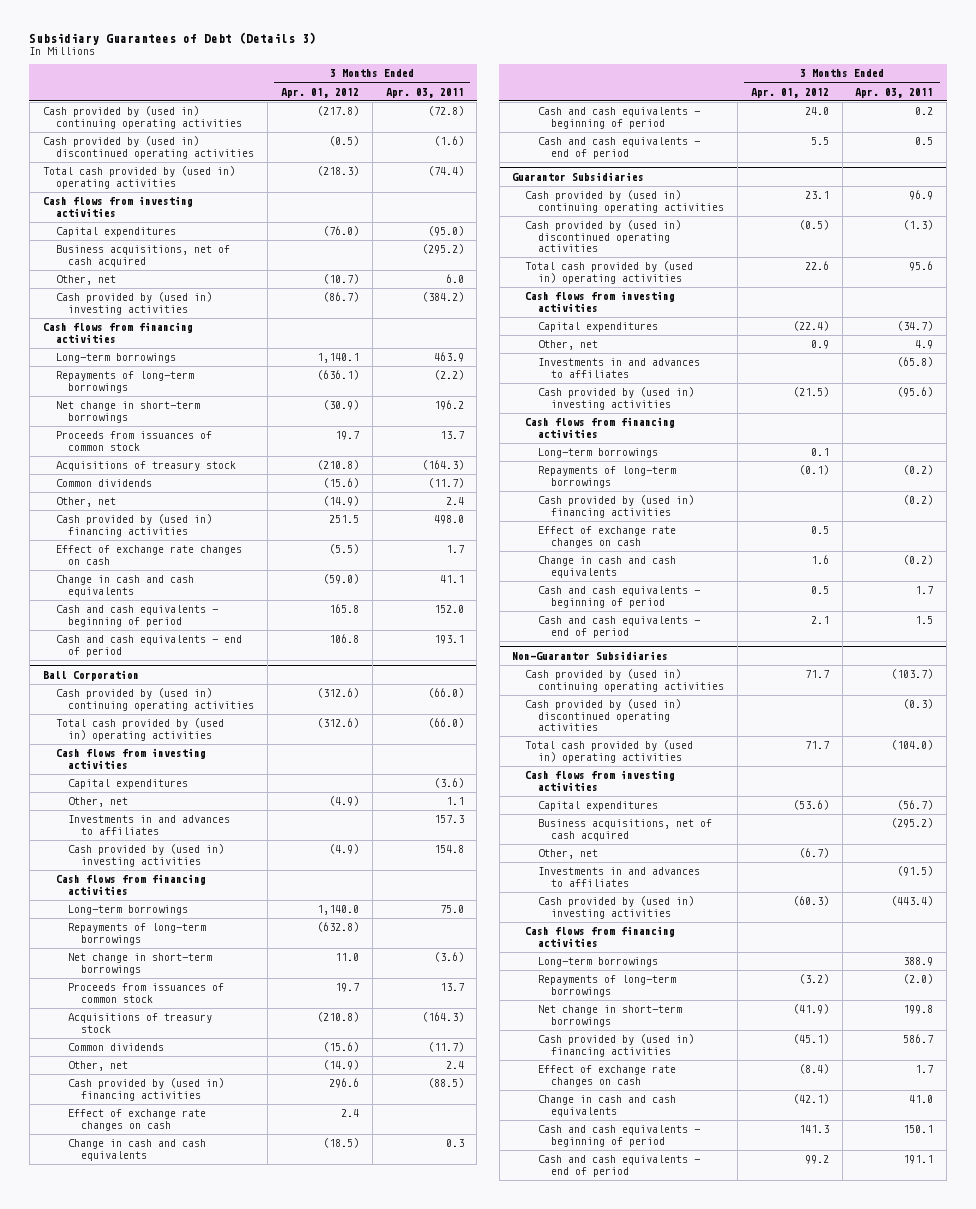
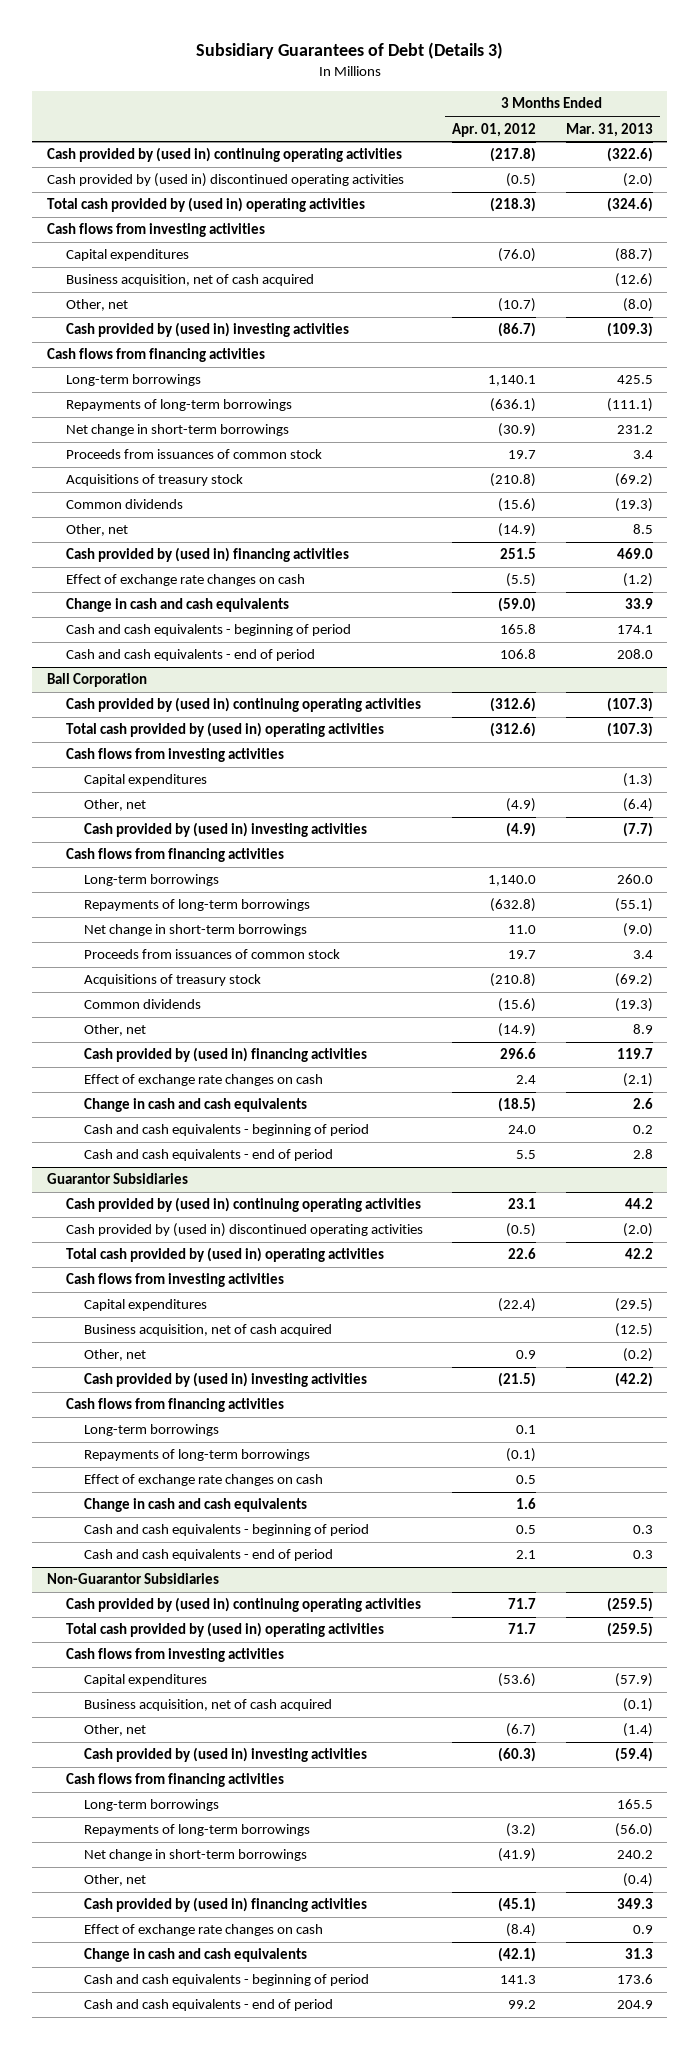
[385,87,464,98] Apr. 03, 2011 -> none
none -> [565,122,653,137] Mar. 31, 2013
[55,245,230,267] Business acquisitions, net of cash acquired -> [65,274,314,287] Business acquisition, net of cash acquired
[68,815,231,835] Investments in and advances to affiliates -> none
none -> [84,1324,333,1337] Business acquisition, net of cash acquired
[538,358,701,378] Investments in and advances to affiliates -> none
[538,495,695,518] Cash provided by (used in) financing activities -> none
[525,699,682,732] Cash provided by (used in) discontinued operating activities -> none
[538,819,713,841] Business acquisitions, net of cash acquired -> [84,1699,333,1712] Business acquisition, net of cash acquired
[538,867,701,887] Investments in and advances to affiliates -> none
none -> [84,1874,147,1887] Other, net

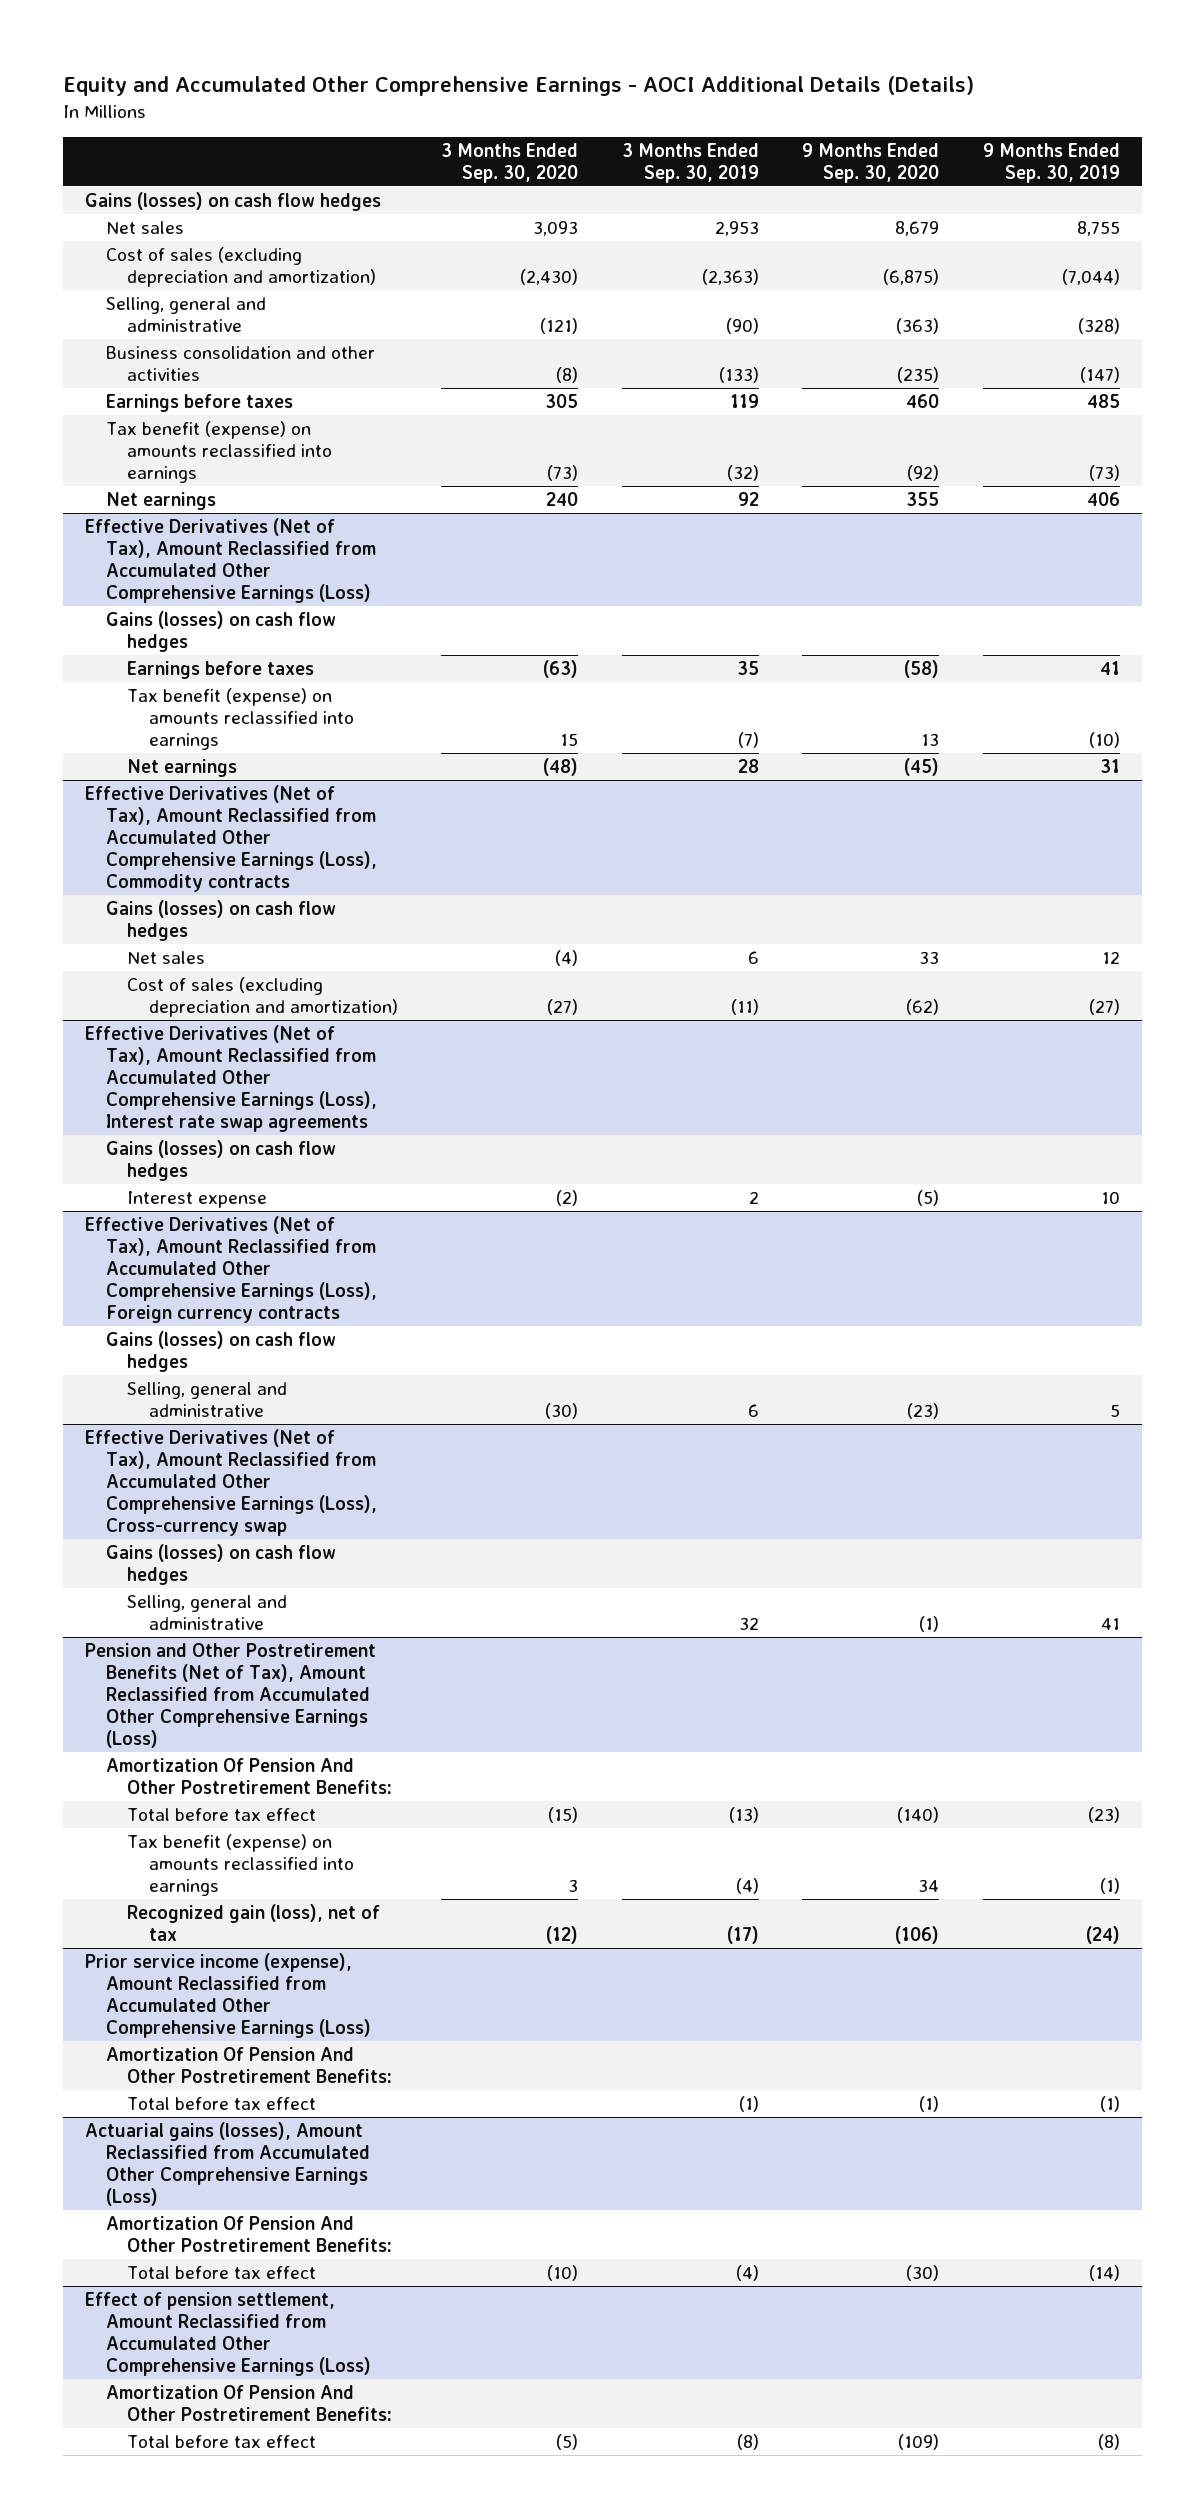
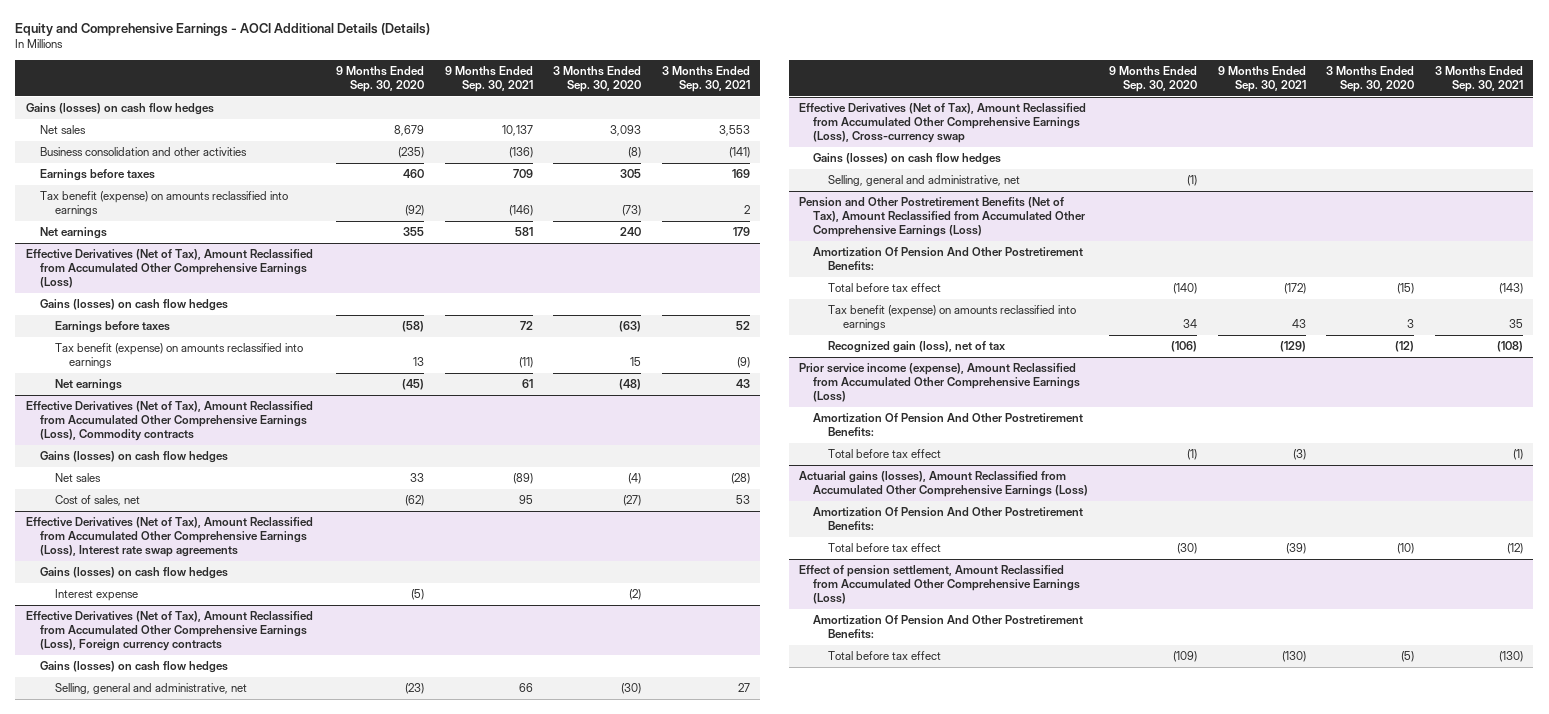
[62,76,974,97] Equity and Accumulated Other Comprehensive Earnings - AOCI Additional Details (Details) -> [15,22,431,36] Equity and Comprehensive Earnings - AOCI Additional Details (Details)
[621,143,759,184] 3 Months Ended Sep. 30, 2019 -> none
[982,143,1120,184] 9 Months Ended Sep. 30, 2019 -> none
none -> [444,65,533,92] 9 Months Ended Sep. 30, 2021
none -> [661,65,750,92] 3 Months Ended Sep. 30, 2021
[105,246,377,287] Cost of sales (excluding depreciation and amortization) -> none
[105,296,266,332] Selling, general and administrative -> none
[127,976,398,1017] Cost of sales (excluding depreciation and amortization) -> [54,495,140,507] Cost of sales, net
[127,1381,288,1417] Selling, general and administrative -> [54,683,247,695] Selling, general and administrative, net
[127,1594,288,1630] Selling, general and administrative -> [827,175,1020,187] Selling, general and administrative, net

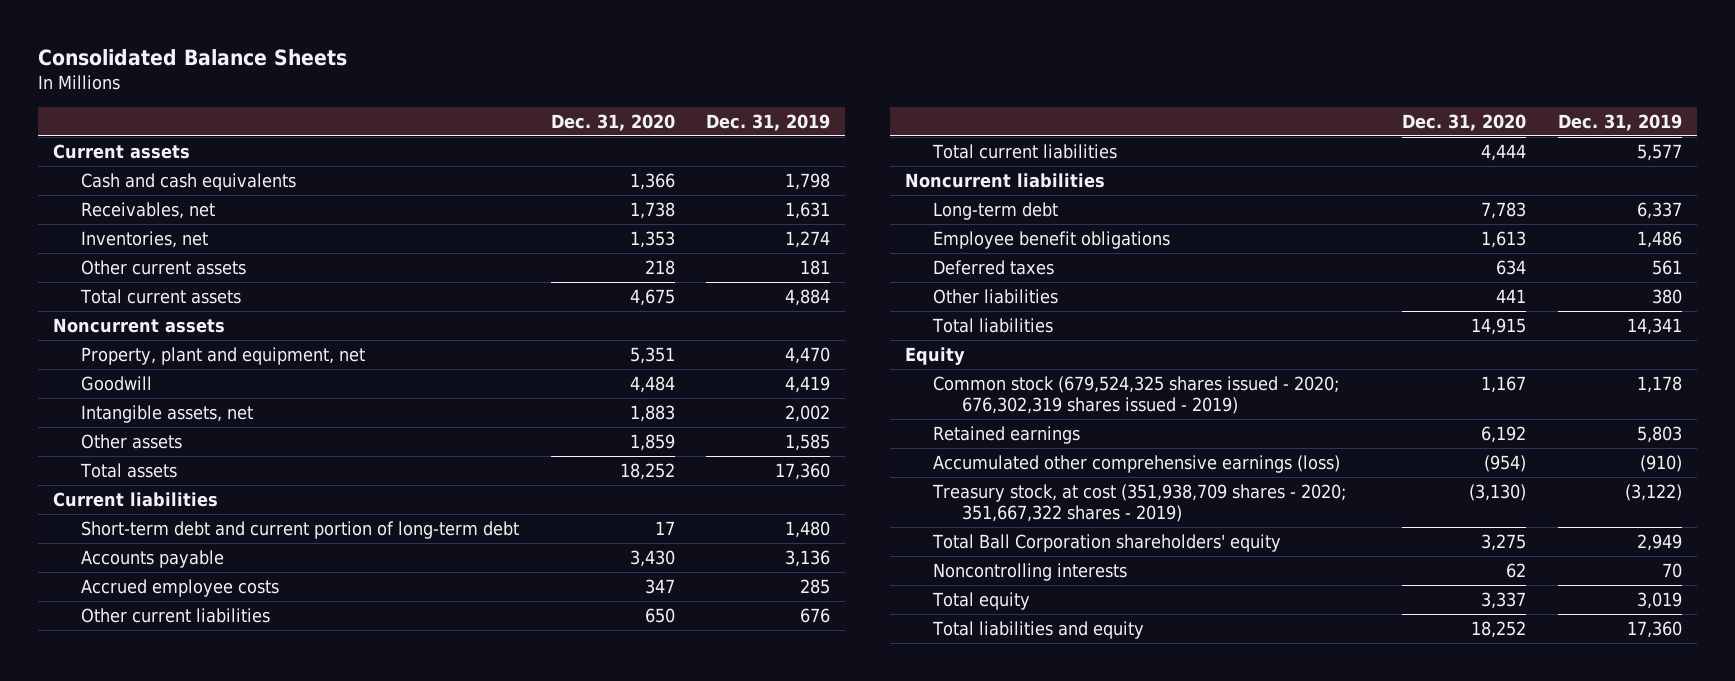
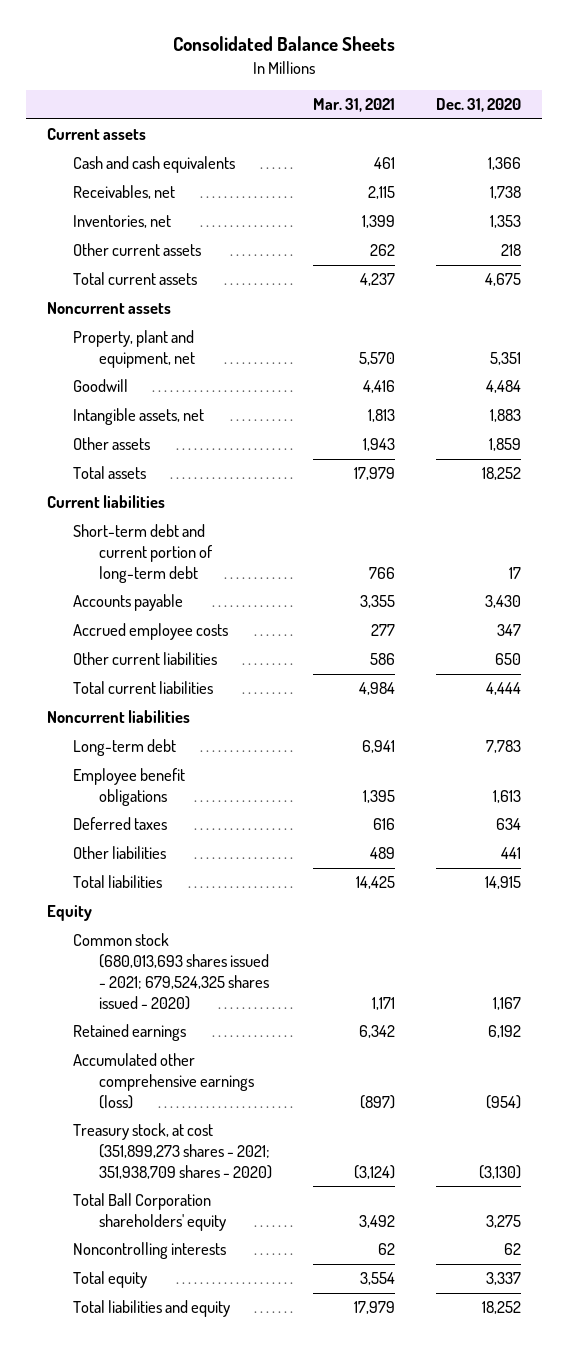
[705,113,830,131] Dec. 31, 2019 -> none
none -> [313,98,396,113] Mar. 31, 2021
[933,375,1340,414] Common stock (679,524,325 shares issued - 2020; 676,302,319 shares issued - 2019) -> [72,933,269,1010] Common stock (680,013,693 shares issued - 2021; 679,524,325 shares issued - 2020)
[932,483,1347,522] Treasury stock, at cost (351,938,709 shares - 2020; 351,667,322 shares - 2019) -> [72,1123,272,1180] Treasury stock, at cost (351,899,273 shares - 2021; 351,938,709 shares - 2020)

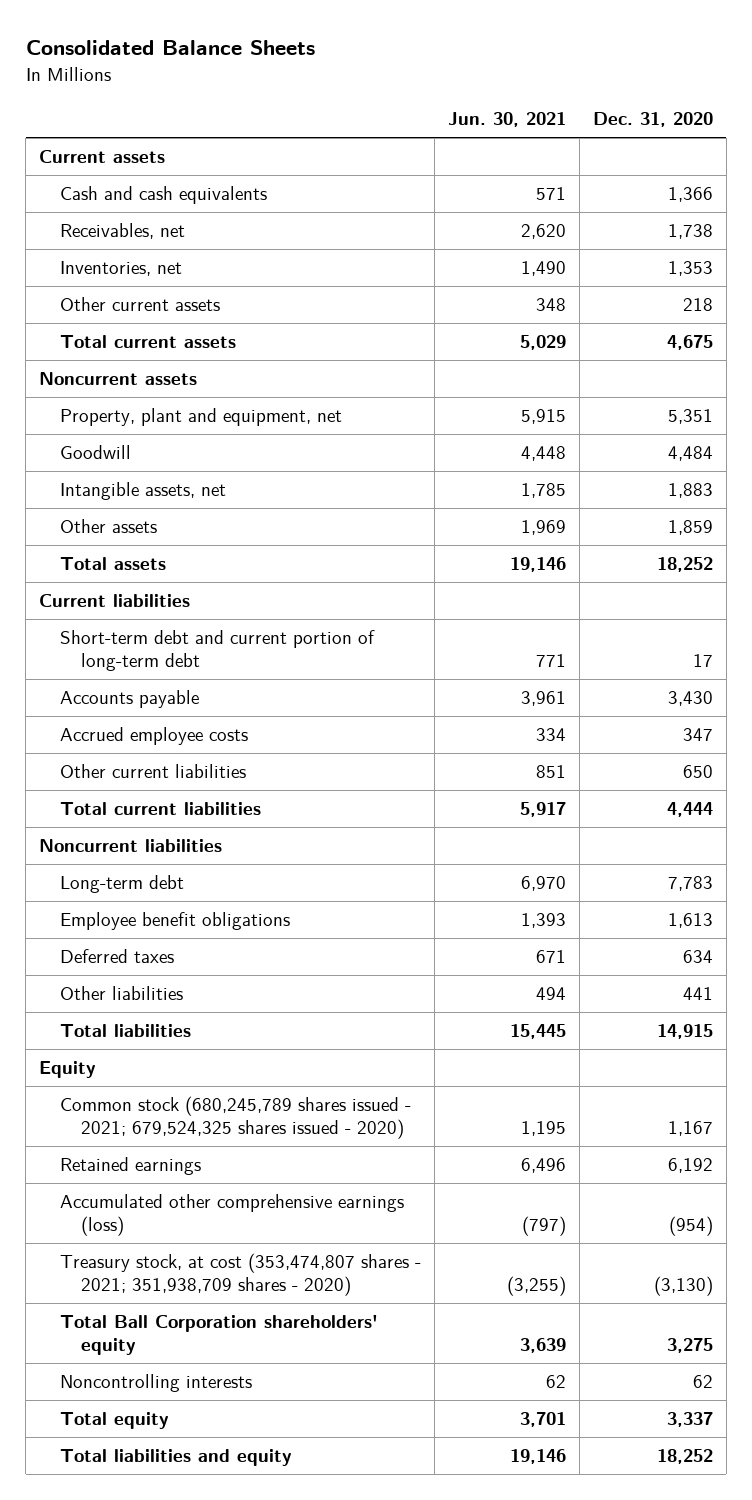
[313,98,396,113] Mar. 31, 2021 -> none
none -> [447,112,566,128] Jun. 30, 2021
[72,933,269,1010] Common stock (680,013,693 shares issued - 2021; 679,524,325 shares issued - 2020) -> [60,1096,412,1139] Common stock (680,245,789 shares issued - 2021; 679,524,325 shares issued - 2020)
[72,1123,272,1180] Treasury stock, at cost (351,899,273 shares - 2021; 351,938,709 shares - 2020) -> [60,1253,422,1296] Treasury stock, at cost (353,474,807 shares - 2021; 351,938,709 shares - 2020)

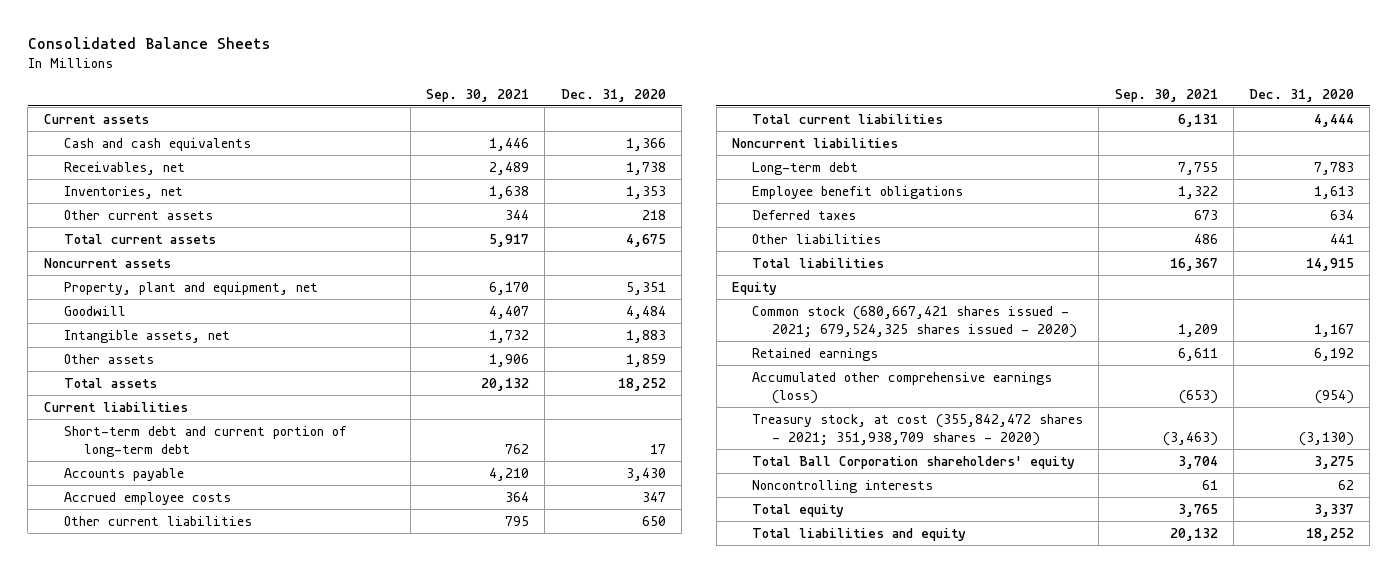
[447,112,566,128] Jun. 30, 2021 -> none
none -> [426,88,530,102] Sep. 30, 2021
[60,1096,412,1139] Common stock (680,245,789 shares issued - 2021; 679,524,325 shares issued - 2020) -> [752,305,1078,338] Common stock (680,667,421 shares issued - 2021; 679,524,325 shares issued - 2020)
[60,1253,422,1296] Treasury stock, at cost (353,474,807 shares - 2021; 351,938,709 shares - 2020) -> [752,413,1084,446] Treasury stock, at cost (355,842,472 shares - 2021; 351,938,709 shares - 2020)

